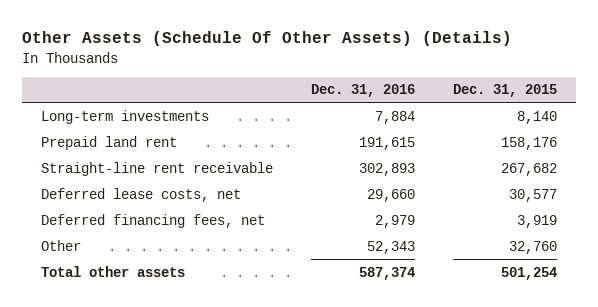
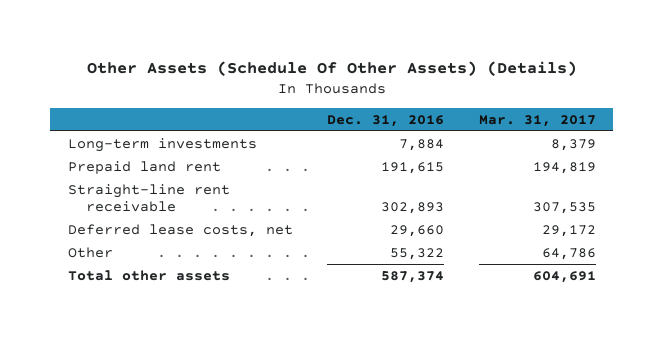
[453,84,558,98] Dec. 31, 2015 -> none
none -> [479,114,597,127] Mar. 31, 2017
[40,213,265,228] Deferred financing fees, net -> none
[366,240,415,254] 52,343 -> [390,247,445,260] 55,322

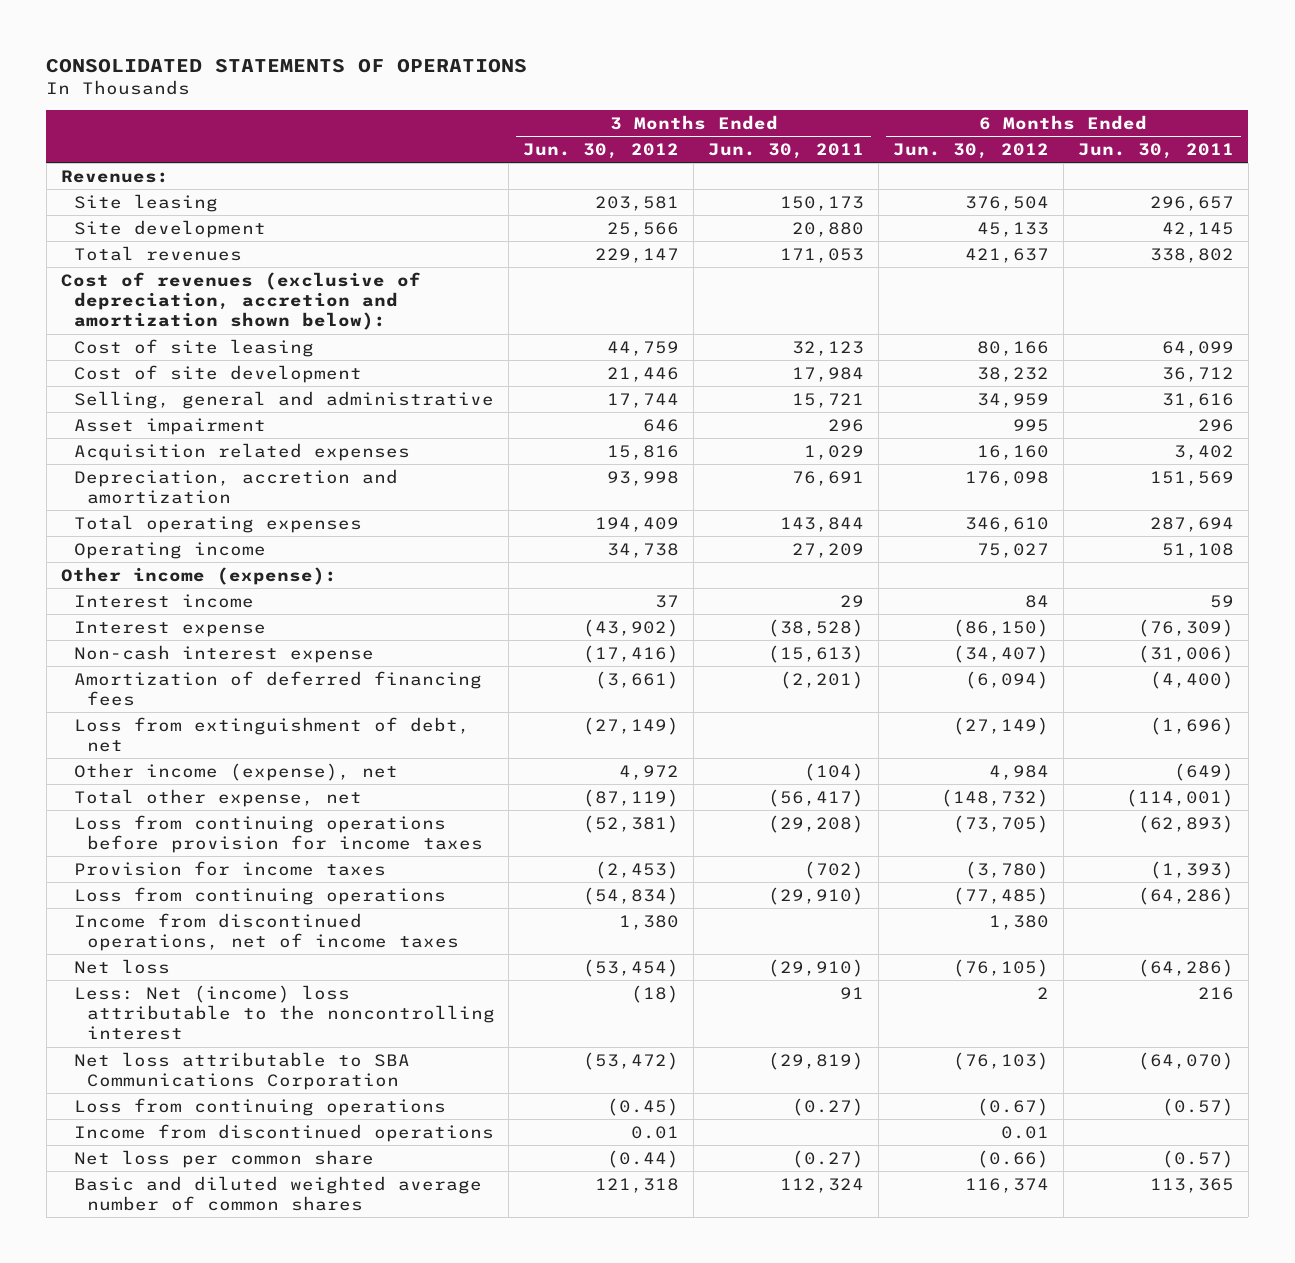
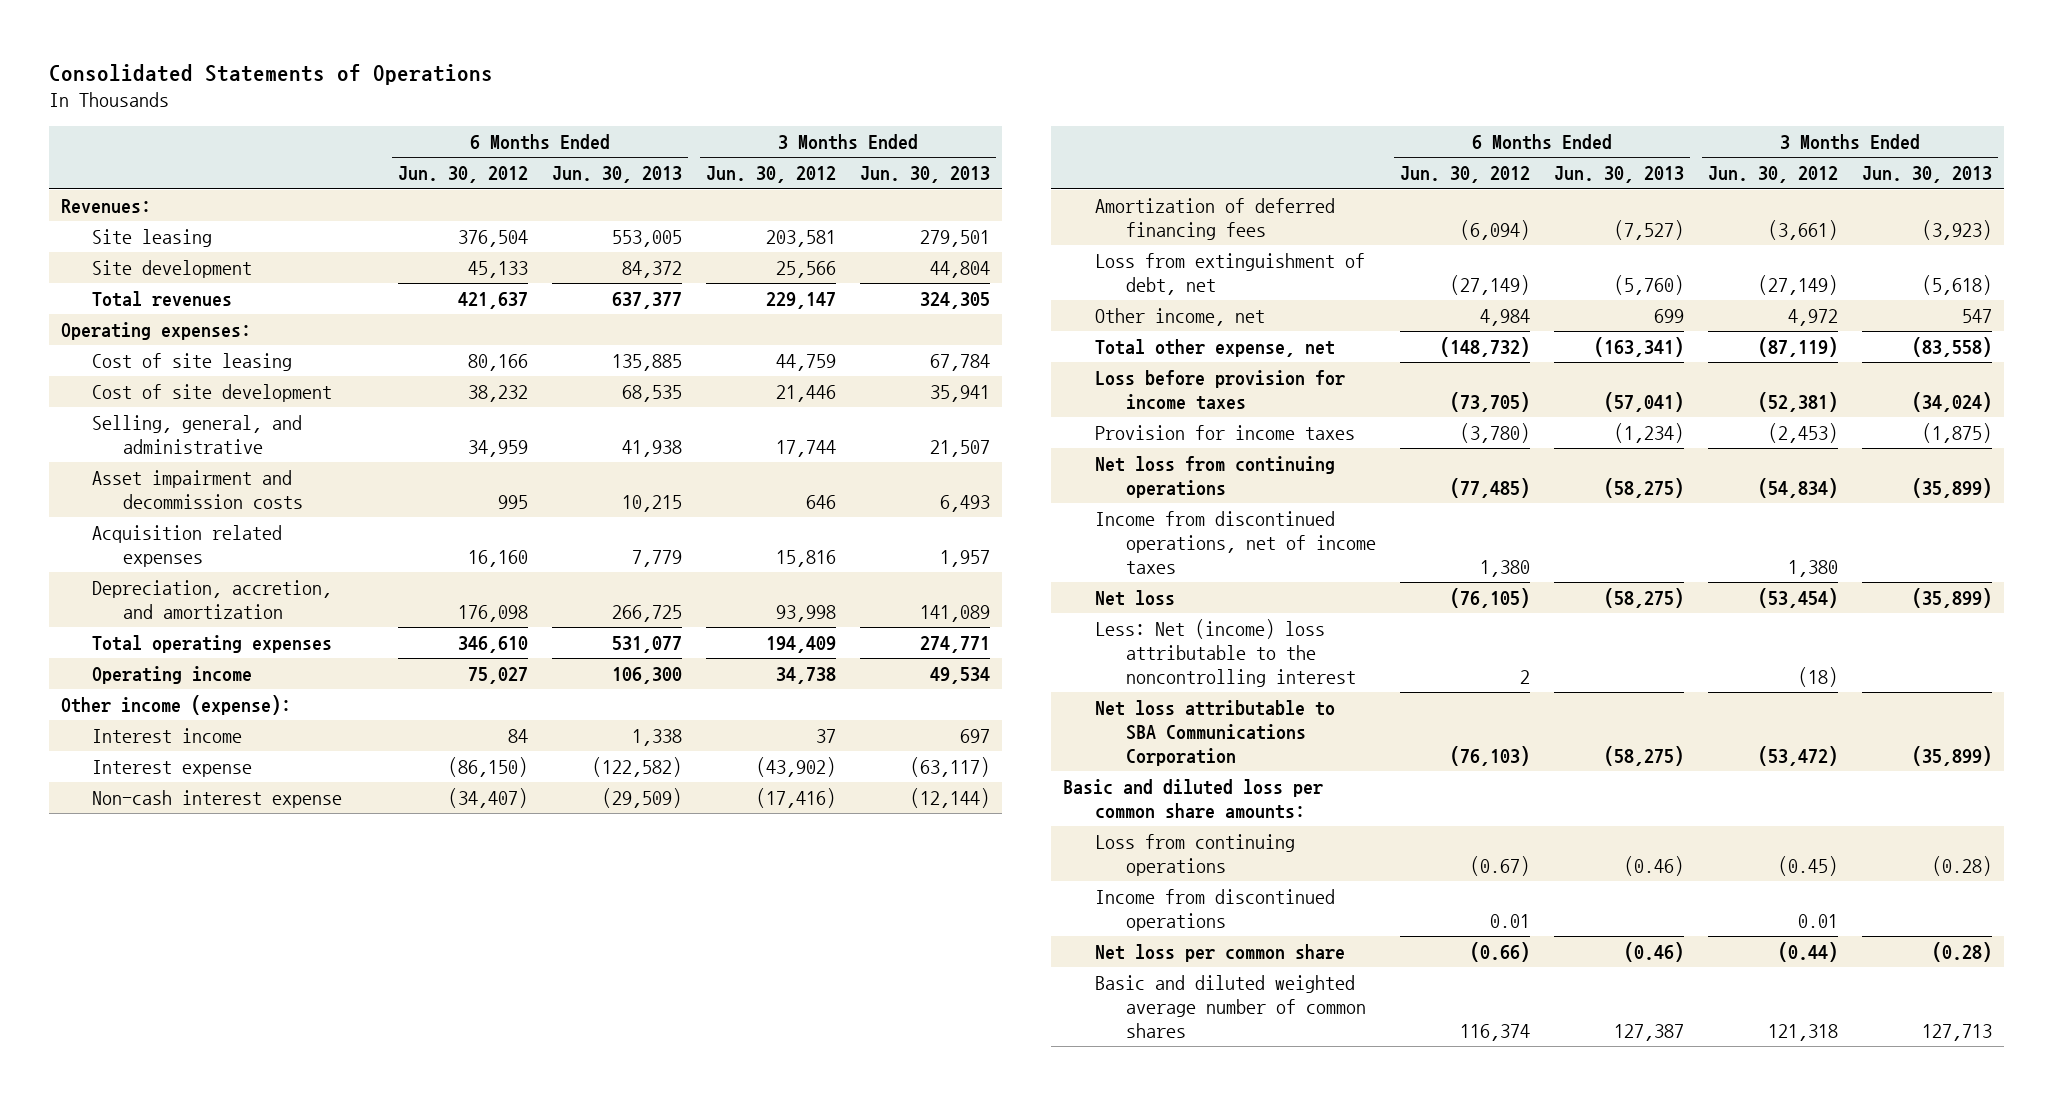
[46,57,528,73] CONSOLIDATED STATEMENTS OF OPERATIONS -> [48,63,493,85] Consolidated Statements of Operations
[708,142,865,159] Jun. 30, 2011 -> none
[1077,142,1234,159] Jun. 30, 2011 -> none
none -> [551,166,682,184] Jun. 30, 2013
none -> [859,166,990,184] Jun. 30, 2013
[60,271,421,331] Cost of revenues (exclusive of depreciation, accretion and amortization shown below): -> none
none -> [60,321,251,340] Operating expenses:
[73,390,494,409] Selling, general and administrative -> [92,414,303,454] Selling, general, and administrative
[73,417,266,435] Asset impairment -> [92,469,304,509] Asset impairment and decommission costs
[73,468,398,505] Depreciation, accretion and amortization -> [92,579,333,619] Depreciation, accretion, and amortization
[73,762,398,781] Other income (expense), net -> [1094,307,1265,326] Other income, net
[73,814,483,854] Loss from continuing operations before provision for income taxes -> [1094,369,1345,410] Loss before provision for income taxes
[73,886,446,905] Loss from continuing operations -> [1094,455,1335,498] Net loss from continuing operations
none -> [1063,778,1324,819] Basic and diluted loss per common share amounts:

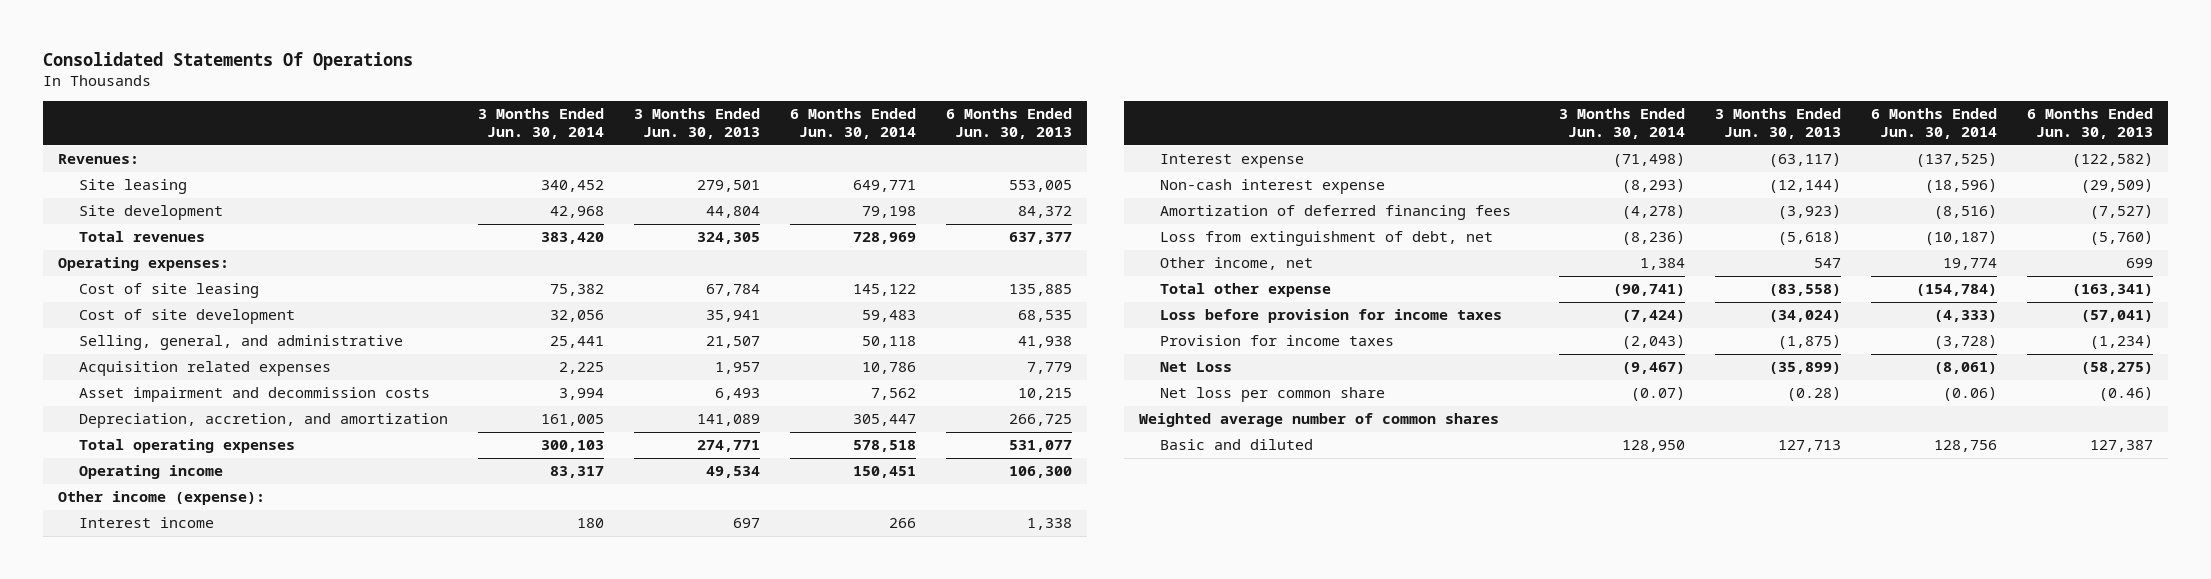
[48,63,493,85] Consolidated Statements of Operations -> [42,51,413,70] Consolidated Statements Of Operations
[397,166,528,184] Jun. 30, 2012 -> none
[705,166,836,184] Jun. 30, 2012 -> none
none -> [477,108,604,139] 3 Months Ended Jun. 30, 2014
none -> [789,108,916,139] 6 Months Ended Jun. 30, 2014
[92,469,304,509] Asset impairment and decommission costs -> [78,387,430,403] Asset impairment and decommission costs
[1094,338,1335,357] Total other expense, net -> [1159,283,1331,298] Total other expense
[1094,455,1335,498] Net loss from continuing operations -> none
[1094,510,1377,574] Income from discontinued operations, net of income taxes -> none
[1094,589,1175,606] Net loss -> none
[1094,618,1357,687] Less: Net (income) loss attributable to the noncontrolling interest -> none
[1063,778,1324,819] Basic and diluted loss per common share amounts: -> none
[1094,833,1295,876] Loss from continuing operations -> none
[1094,888,1335,931] Income from discontinued operations -> none
[1094,699,1335,766] Net loss attributable to SBA Communications Corporation -> [1159,362,1232,373] Net Loss
none -> [1139,413,1500,428] Weighted average number of common shares
[1094,974,1367,1038] Basic and diluted weighted average number of common shares -> [1159,439,1313,451] Basic and diluted

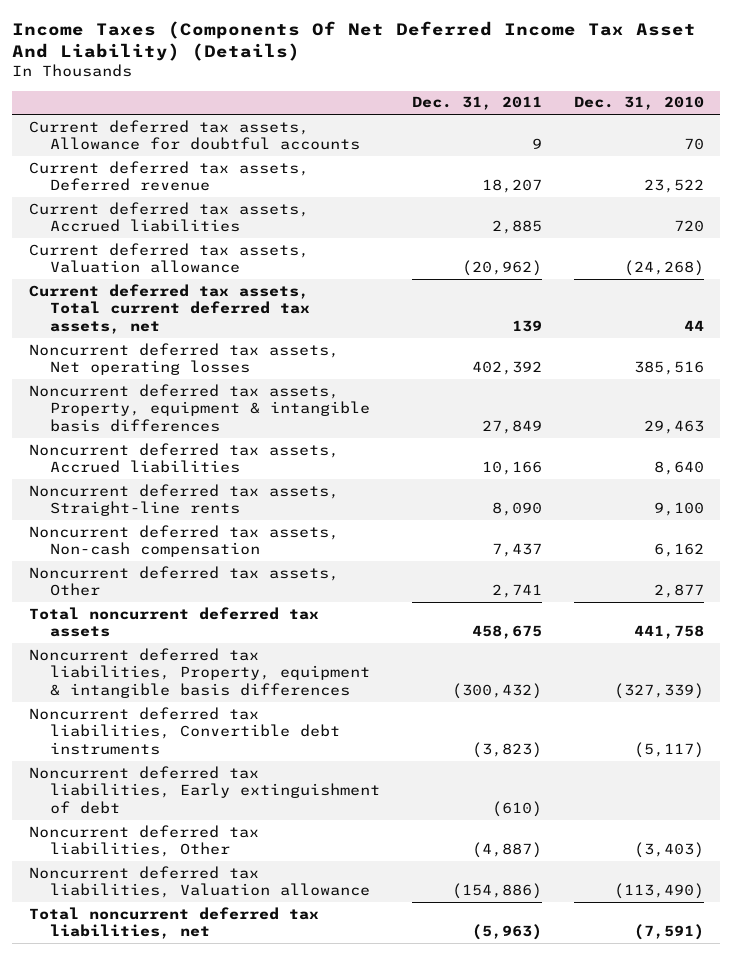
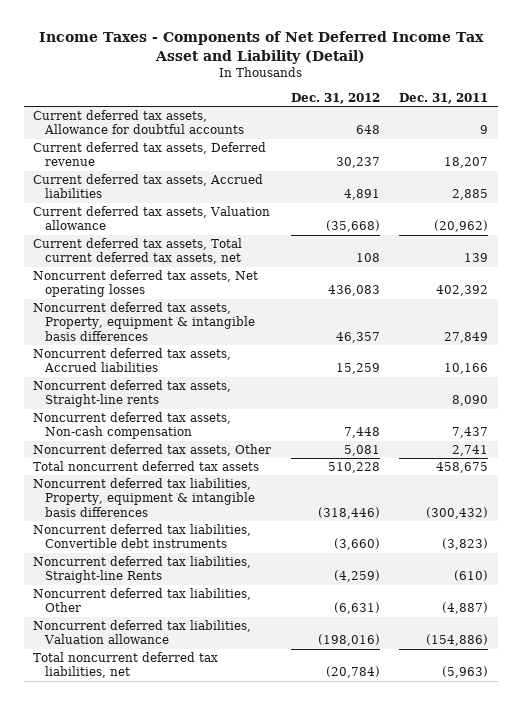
[12,20,697,62] Income Taxes (Components Of Net Deferred Income Tax Asset And Liability) (Details) -> [38,31,484,64] Income Taxes - Components of Net Deferred Income Tax Asset and Liability (Detail)
[574,96,705,111] Dec. 31, 2010 -> none
none -> [290,92,380,104] Dec. 31, 2012
[28,765,380,815] Noncurrent deferred tax liabilities, Early extinguishment of debt -> none
none -> [33,556,252,584] Noncurrent deferred tax liabilities, Straight-line Rents

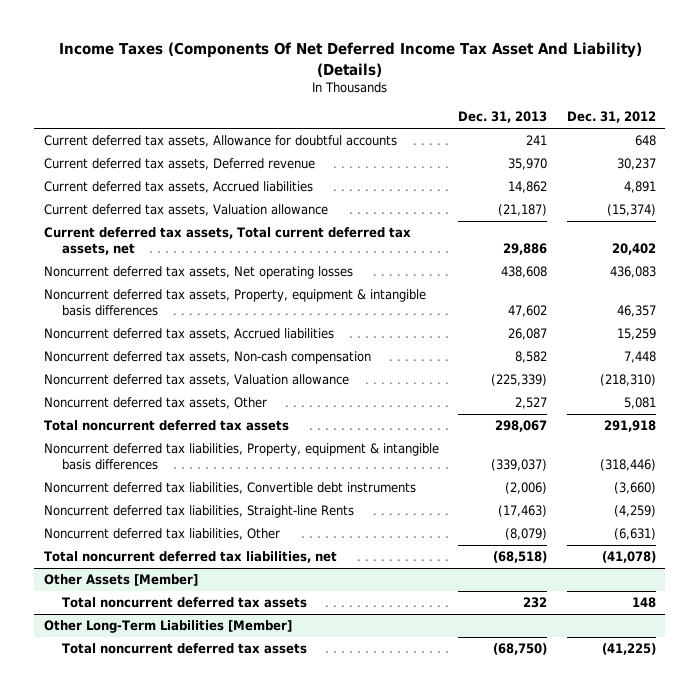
[38,31,484,64] Income Taxes - Components of Net Deferred Income Tax Asset and Liability (Detail) -> [58,42,642,77] Income Taxes (Components Of Net Deferred Income Tax Asset And Liability) (Details)
[399,92,489,104] Dec. 31, 2011 -> none
none -> [458,111,548,124] Dec. 31, 2013
[325,220,380,233] (35,668) -> [606,204,656,217] (15,374)
[355,253,380,263] 108 -> [611,243,656,256] 20,402
[33,380,232,408] Noncurrent deferred tax assets, Straight-line rents -> none
none -> [43,374,349,387] Noncurrent deferred tax assets, Valuation allowance
[327,462,380,474] 510,228 -> [603,420,656,433] 291,918
[33,620,252,645] Noncurrent deferred tax liabilities, Valuation allowance -> none
[325,666,380,679] (20,784) -> [601,551,656,564] (41,078)
none -> [43,574,198,587] Other Assets [Member]
none -> [61,597,307,609] Total noncurrent deferred tax assets
none -> [43,620,292,634] Other Long-Term Liabilities [Member]
none -> [61,643,307,655] Total noncurrent deferred tax assets

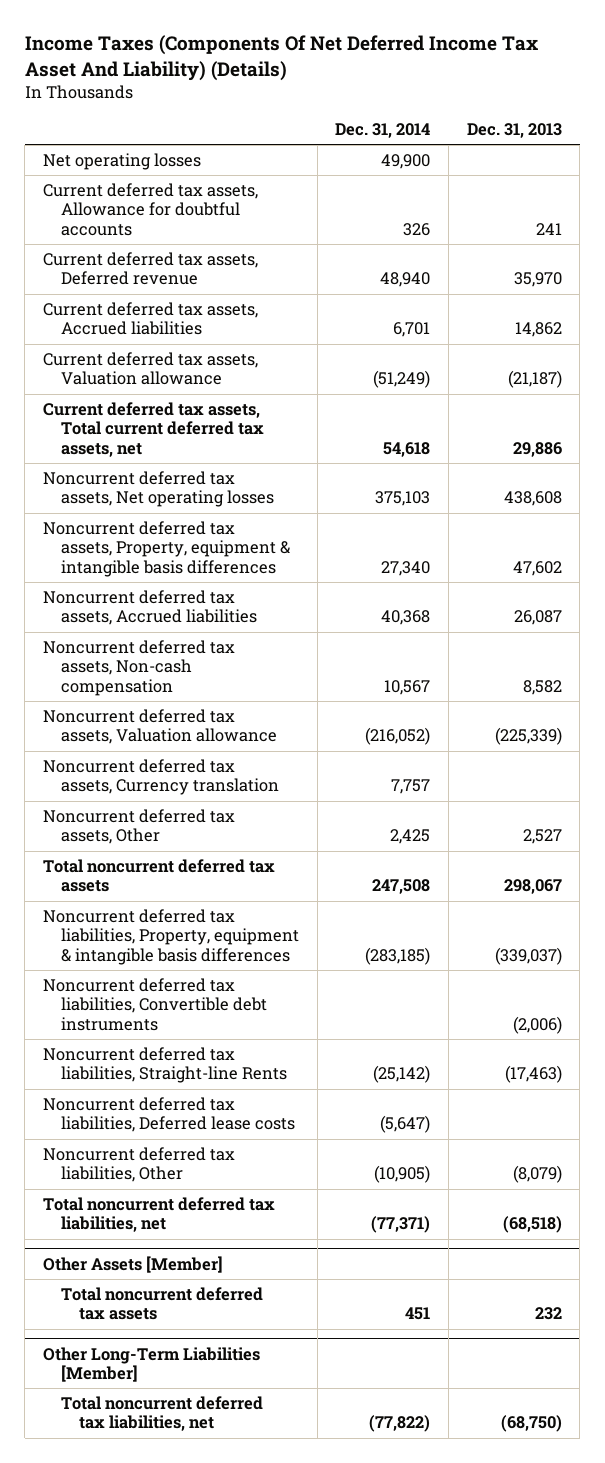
[566,111,656,124] Dec. 31, 2012 -> none
none -> [335,123,431,139] Dec. 31, 2014
none -> [43,153,202,171] Net operating losses
none -> [43,759,279,796] Noncurrent deferred tax assets, Currency translation
none -> [43,1097,295,1133] Noncurrent deferred tax liabilities, Deferred lease costs
[61,643,307,655] Total noncurrent deferred tax assets -> [60,1396,263,1432] Total noncurrent deferred tax liabilities, net

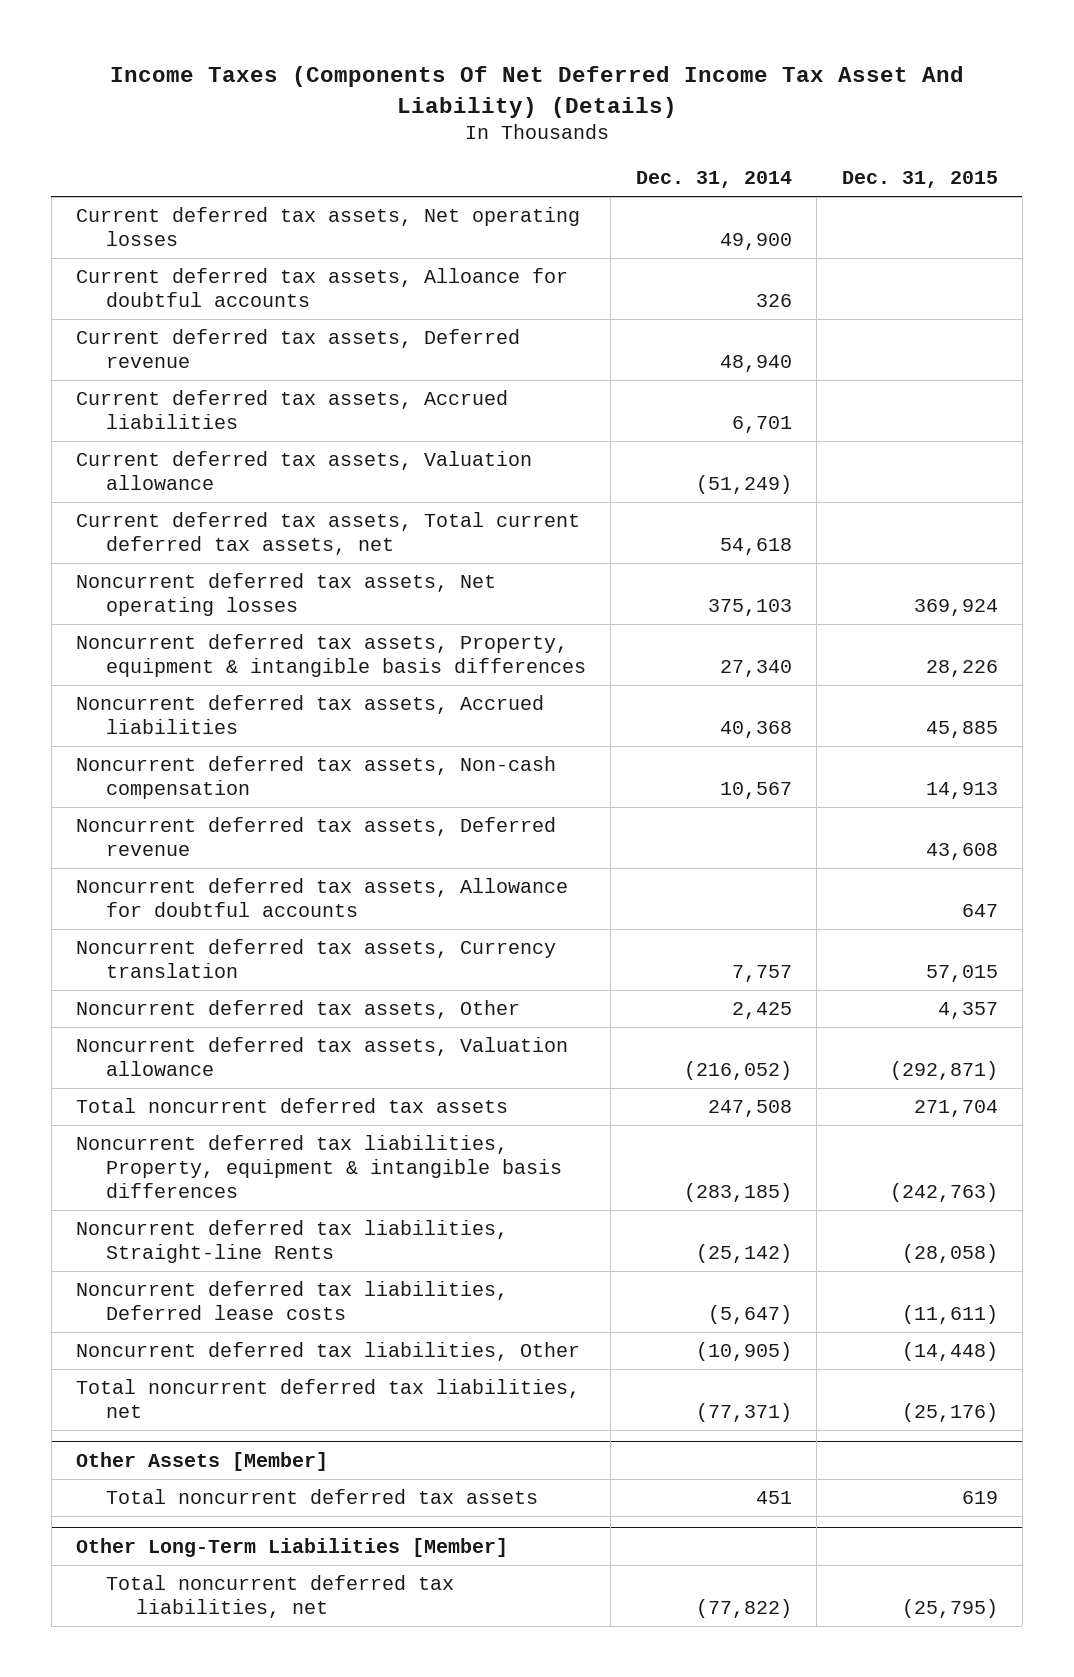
[466,123,562,139] Dec. 31, 2013 -> none
none -> [841,171,998,189] Dec. 31, 2015
[43,153,202,171] Net operating losses -> [76,207,581,246] Current deferred tax assets, Net operating losses
[43,183,259,236] Current deferred tax assets, Allowance for doubtful accounts -> [76,268,569,307] Current deferred tax assets, Alloance for doubtful accounts
none -> [76,817,557,856] Noncurrent deferred tax assets, Deferred revenue
none -> [76,878,569,917] Noncurrent deferred tax assets, Allowance for doubtful accounts
[43,709,277,745] Noncurrent deferred tax assets, Valuation allowance -> [76,1037,569,1076] Noncurrent deferred tax assets, Valuation allowance
[43,978,267,1031] Noncurrent deferred tax liabilities, Convertible debt instruments -> none

